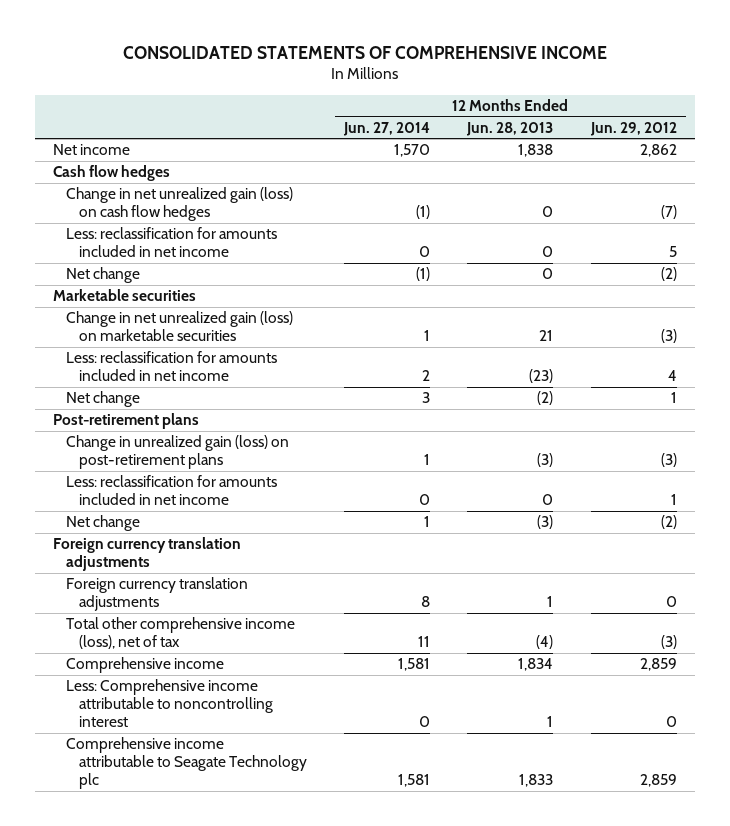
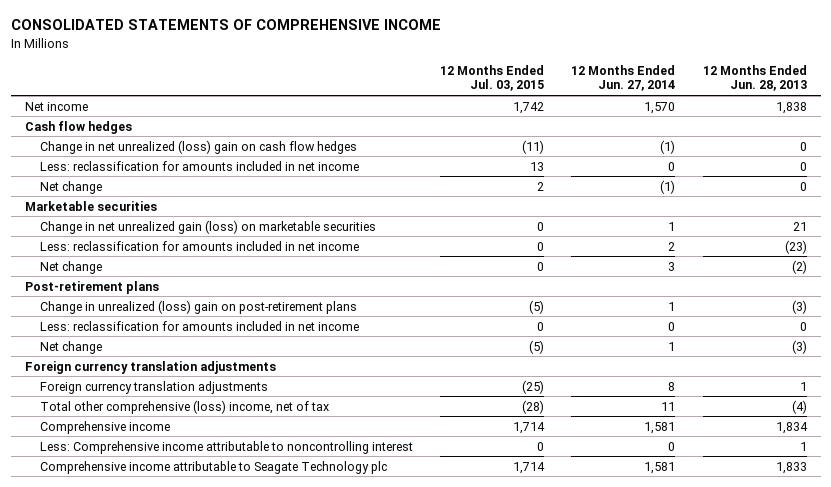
[589,121,677,136] Jun. 29, 2012 -> none
none -> [440,64,545,92] 12 Months Ended Jul. 03, 2015
[66,187,294,222] Change in net unrealized gain (loss) on cash flow hedges -> [39,139,357,154] Change in net unrealized (loss) gain on cash flow hedges
[66,435,290,470] Change in unrealized gain (loss) on post-retirement plans -> [39,299,357,314] Change in unrealized (loss) gain on post-retirement plans
[66,617,296,650] Total other comprehensive income (loss), net of tax -> [39,399,329,414] Total other comprehensive (loss) income, net of tax

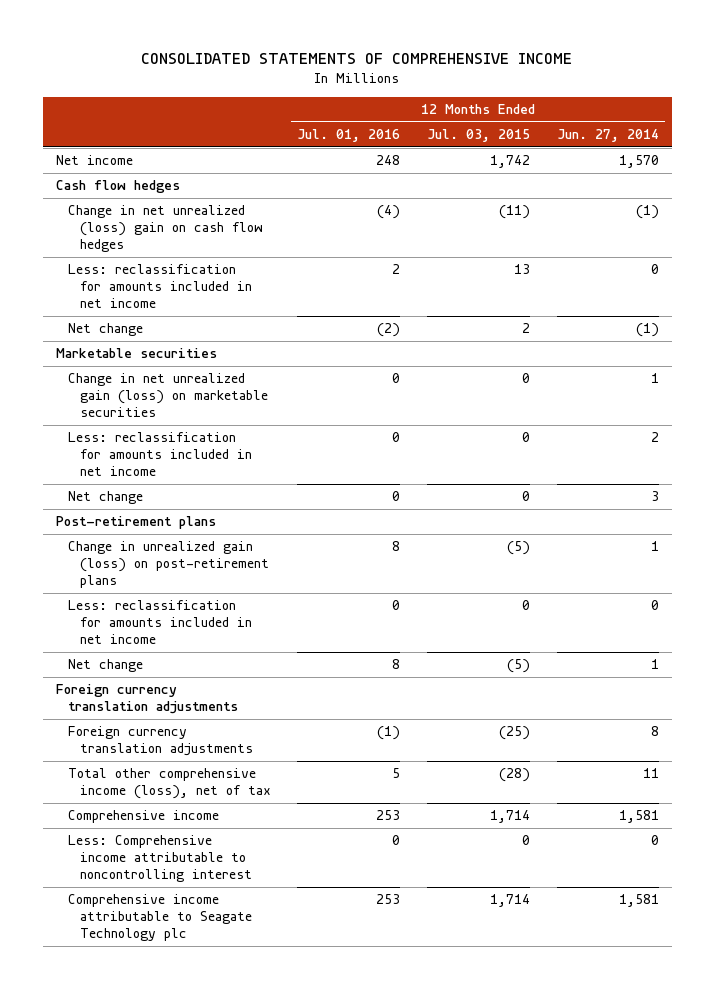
[702,64,807,92] 12 Months Ended Jun. 28, 2013 -> none
none -> [297,129,401,143] Jul. 01, 2016
[39,299,357,314] Change in unrealized (loss) gain on post-retirement plans -> [67,541,269,589] Change in unrealized gain (loss) on post-retirement plans
[39,399,329,414] Total other comprehensive (loss) income, net of tax -> [67,768,271,800] Total other comprehensive income (loss), net of tax

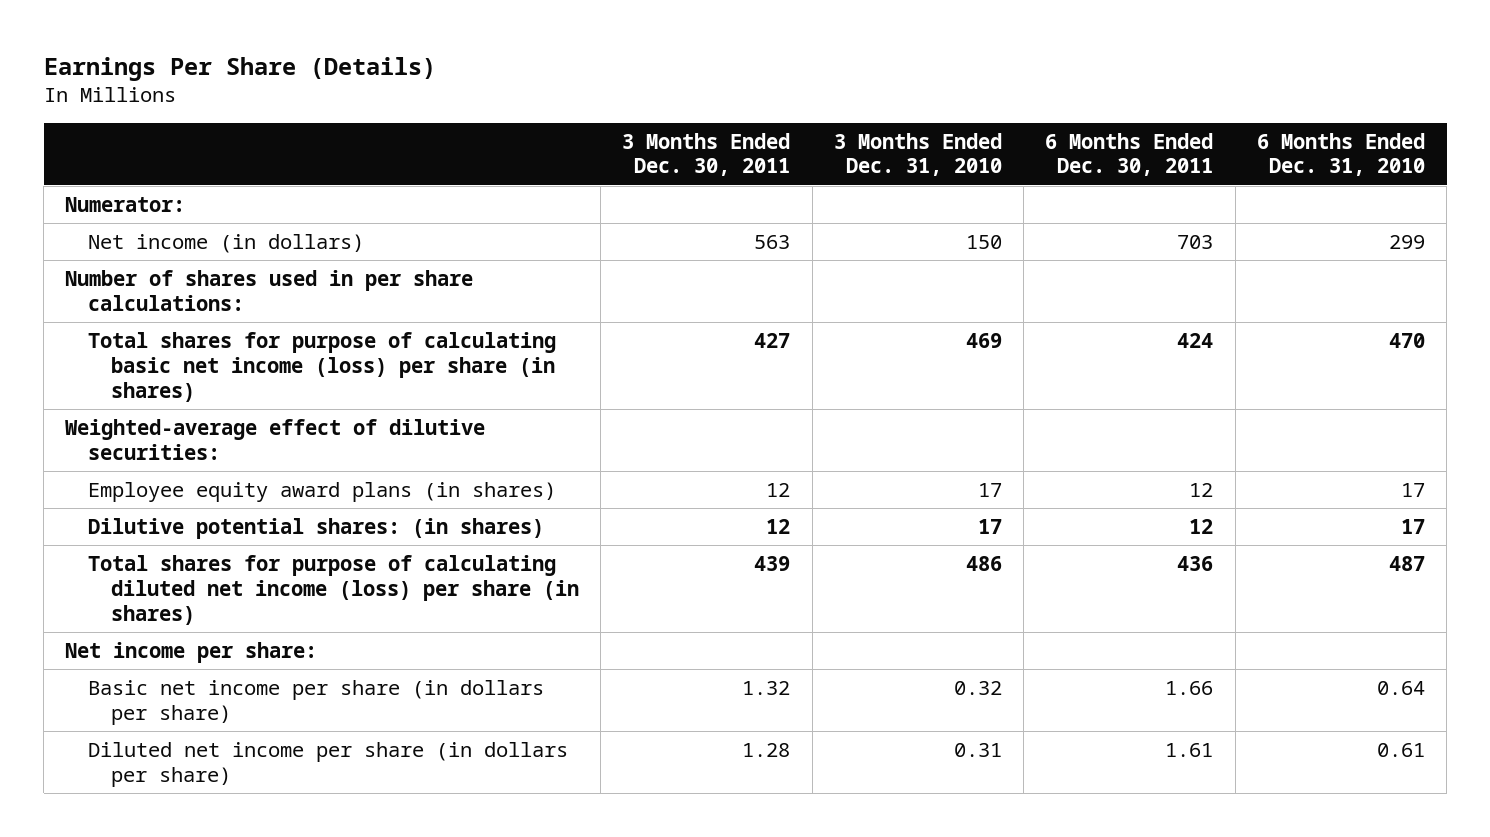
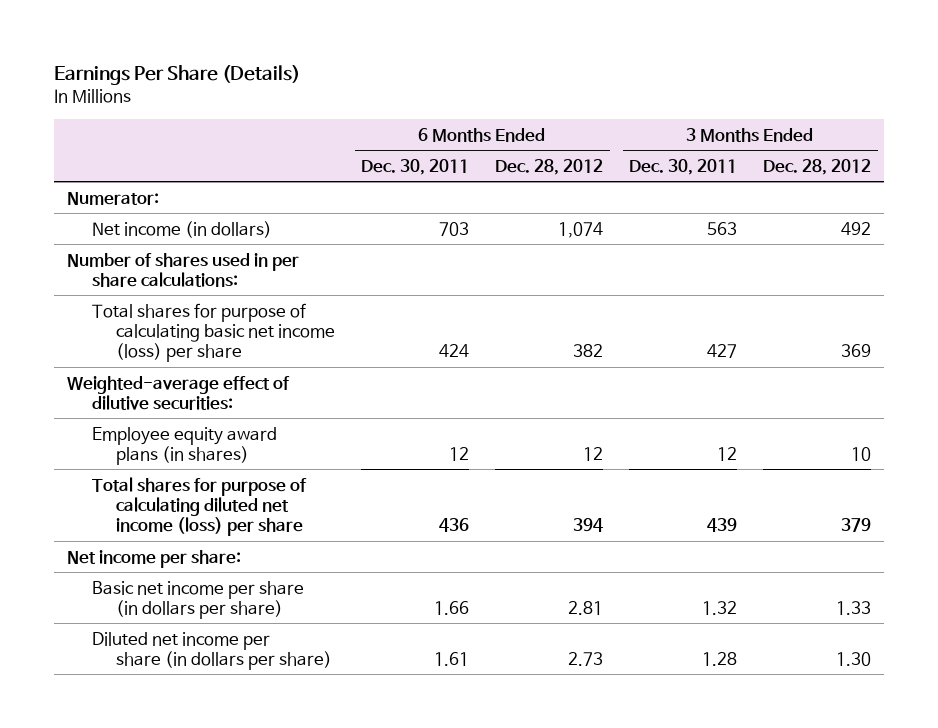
[833,132,1002,177] 3 Months Ended Dec. 31, 2010 -> none
[1256,132,1425,177] 6 Months Ended Dec. 31, 2010 -> none
none -> [495,158,604,175] Dec. 28, 2012
none -> [763,158,872,175] Dec. 28, 2012
[88,331,557,402] Total shares for purpose of calculating basic net income (loss) per share (in shares) -> [91,302,336,363] Total shares for purpose of calculating basic net income (loss) per share
[88,517,545,539] Dilutive potential shares: (in shares) -> none
[88,554,579,625] Total shares for purpose of calculating diluted net income (loss) per share (in shares) -> [91,476,307,537] Total shares for purpose of calculating diluted net income (loss) per share

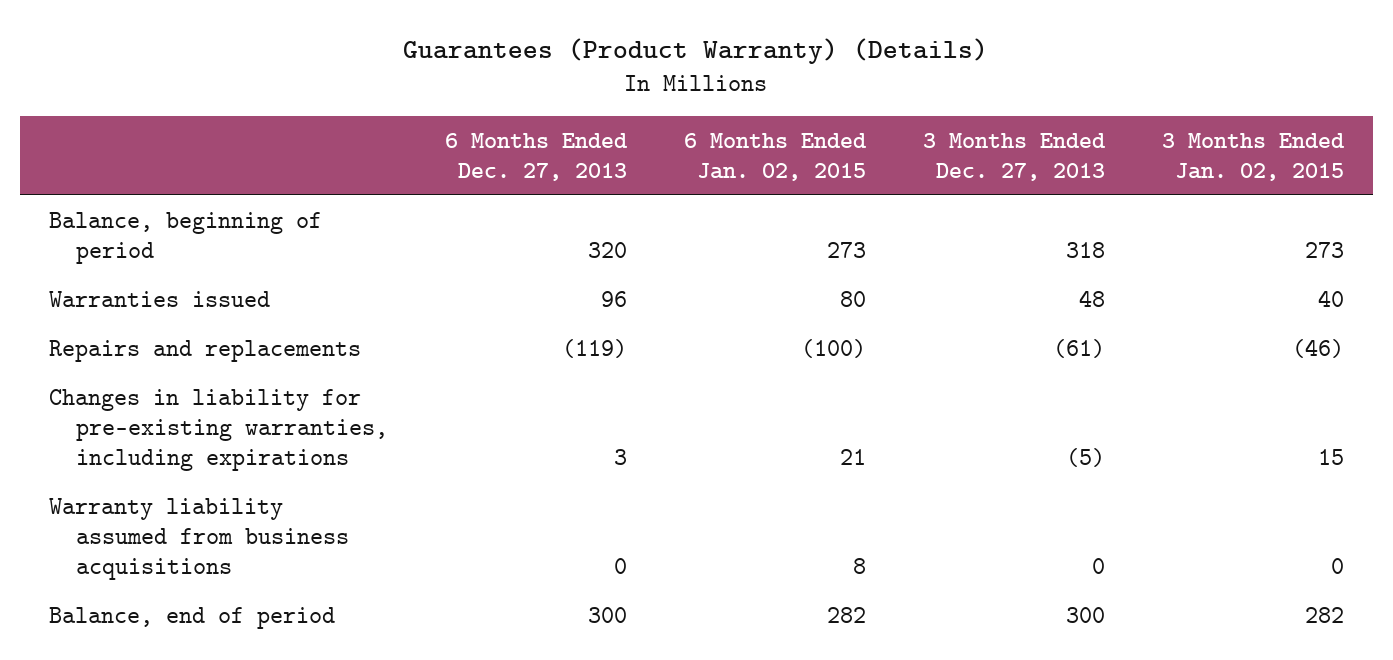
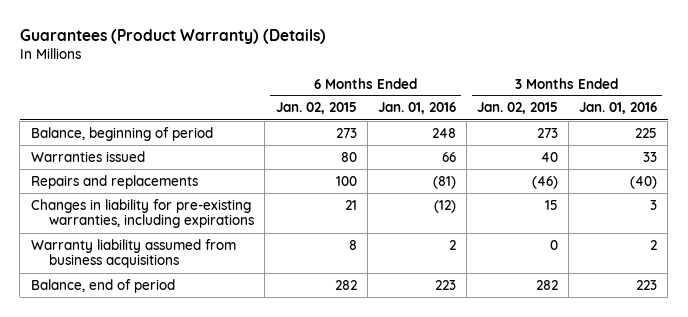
[445,132,629,181] 6 Months Ended Dec. 27, 2013 -> none
[923,132,1107,181] 3 Months Ended Dec. 27, 2013 -> none
none -> [377,102,456,115] Jan. 01, 2016
none -> [579,102,658,115] Jan. 01, 2016
[801,338,867,358] (100) -> [335,175,357,186] 100

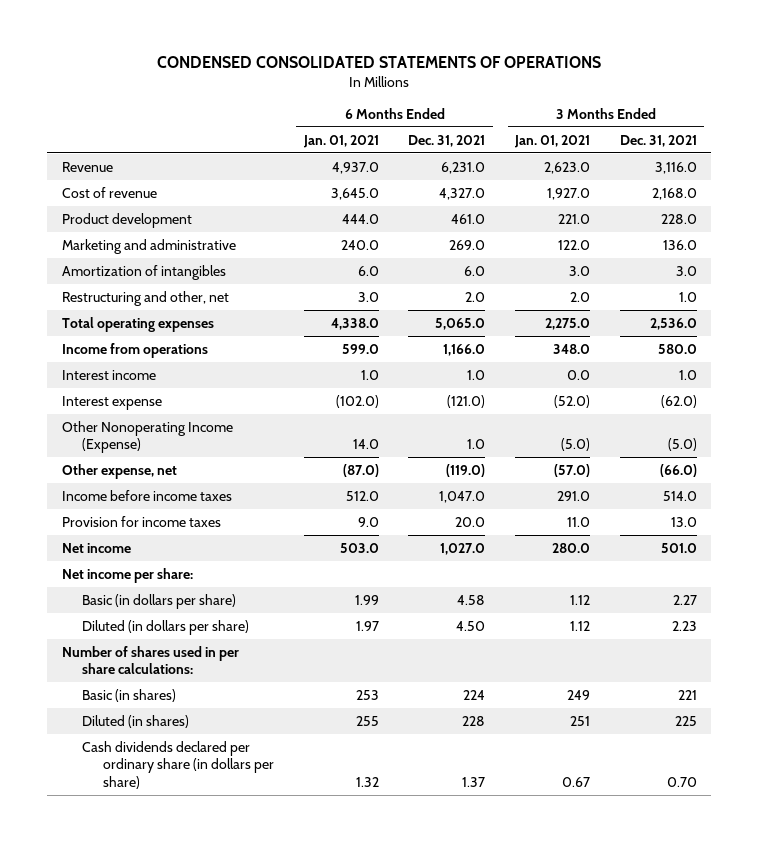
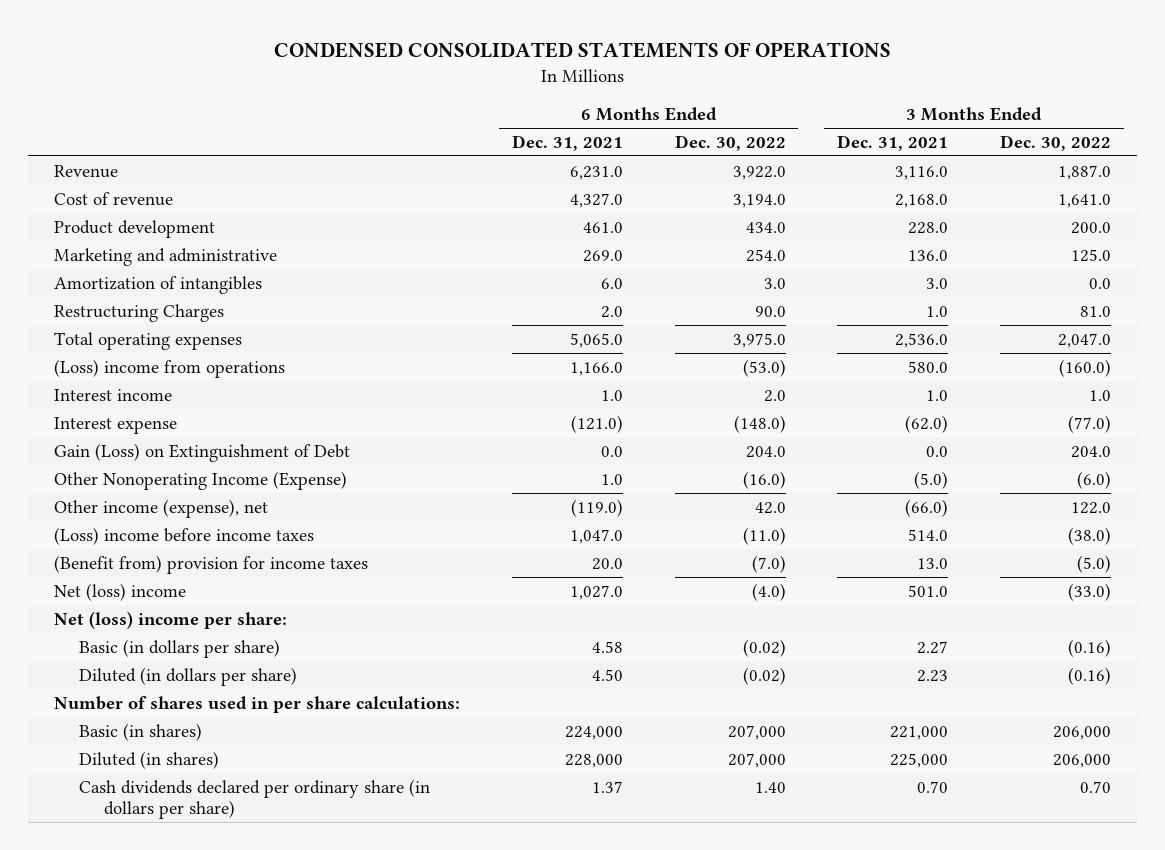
[302,134,379,148] Jan. 01, 2021 -> none
[514,134,591,148] Jan. 01, 2021 -> none
none -> [674,134,786,151] Dec. 30, 2022
none -> [999,134,1111,151] Dec. 30, 2022
[61,290,229,306] Restructuring and other, net -> none
none -> [54,303,225,322] Restructuring Charges
[61,342,208,358] Income from operations -> [54,358,286,378] (Loss) income from operations
none -> [54,442,351,462] Gain (Loss) on Extinguishment of Debt
[61,463,177,479] Other expense, net -> [54,498,269,518] Other income (expense), net
[61,489,232,501] Income before income taxes -> [54,526,315,545] (Loss) income before income taxes
[61,515,221,527] Provision for income taxes -> [54,554,369,574] (Benefit from) provision for income taxes
[61,542,131,553] Net income -> [54,582,187,601] Net (loss) income
[61,567,193,583] Net income per share: -> [54,610,288,629] Net (loss) income per share:
[463,689,486,700] 224 -> [564,725,623,740] 224,000
[677,689,697,700] 221 -> [890,725,949,740] 221,000
[462,715,486,726] 228 -> [564,753,623,768] 228,000
[674,715,697,726] 225 -> [890,752,949,768] 225,000

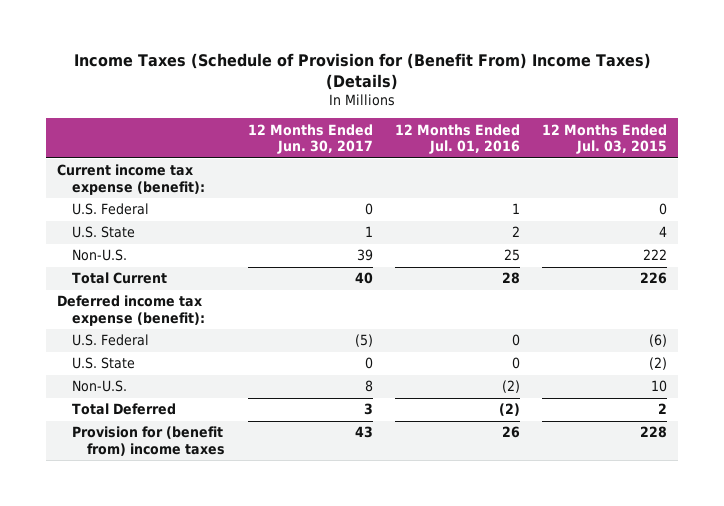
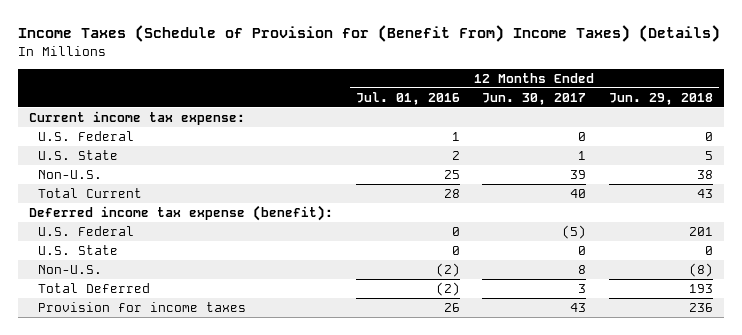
[542,123,668,155] 12 Months Ended Jul. 03, 2015 -> none
none -> [609,92,714,105] Jun. 29, 2018
[56,164,206,195] Current income tax expense (benefit): -> [29,111,246,126] Current income tax expense:
[72,426,226,456] Provision for (benefit from) income taxes -> [38,302,247,313] Provision for income taxes

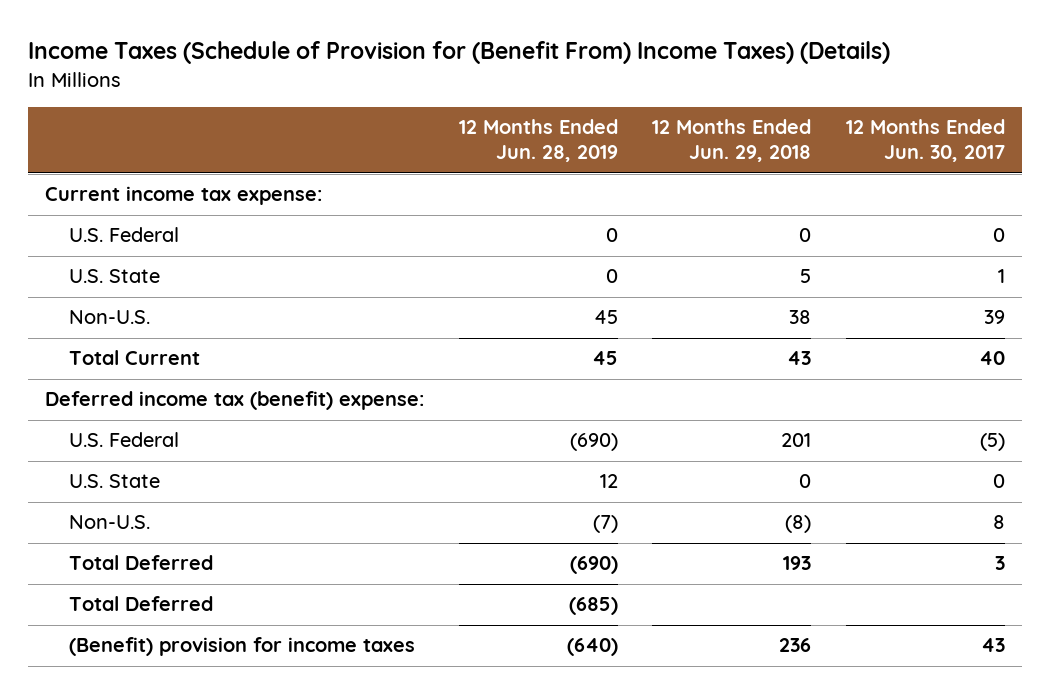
[355,91,460,105] Jul. 01, 2016 -> none
none -> [458,119,618,163] 12 Months Ended Jun. 28, 2019
[29,205,334,222] Deferred income tax expense (benefit): -> [45,391,425,411] Deferred income tax (benefit) expense:
none -> [68,596,213,612] Total Deferred
[38,302,247,313] Provision for income taxes -> [68,637,415,657] (Benefit) provision for income taxes

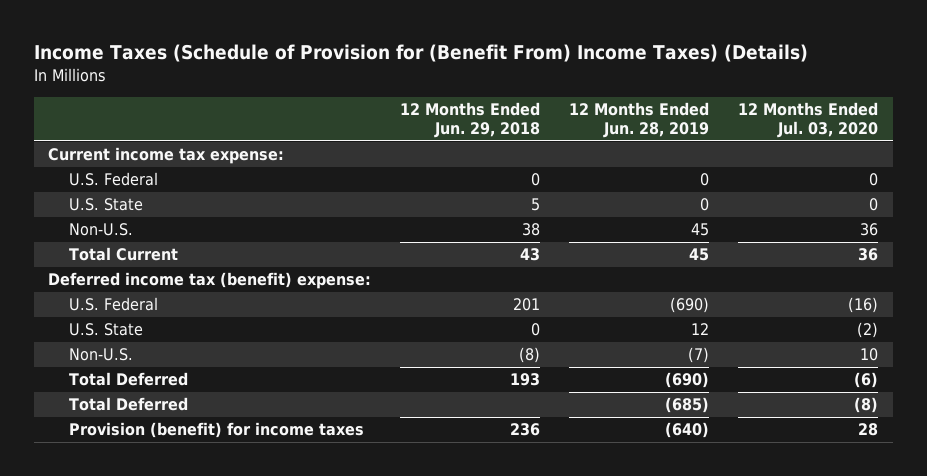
[846,119,1006,163] 12 Months Ended Jun. 30, 2017 -> none
none -> [738,101,879,139] 12 Months Ended Jul. 03, 2020
[68,637,415,657] (Benefit) provision for income taxes -> [68,422,364,439] Provision (benefit) for income taxes

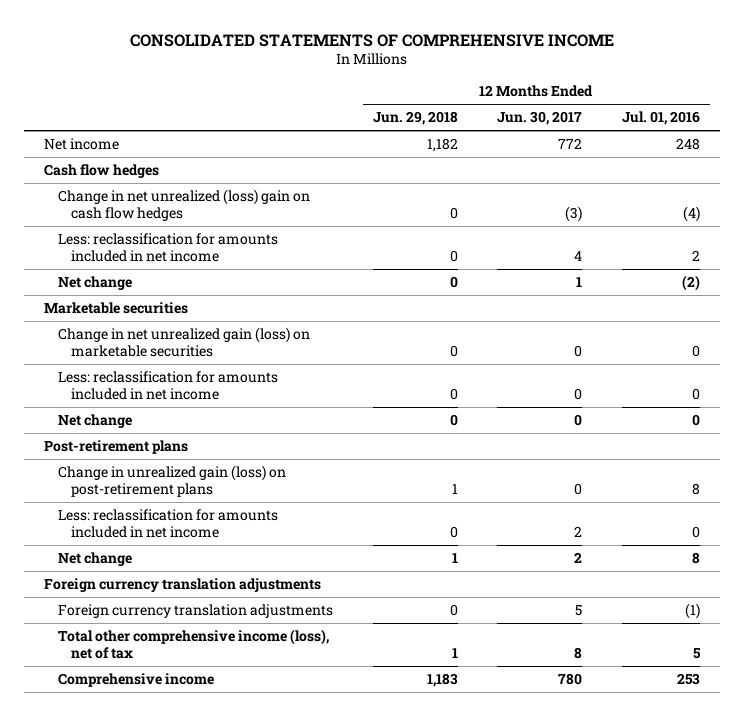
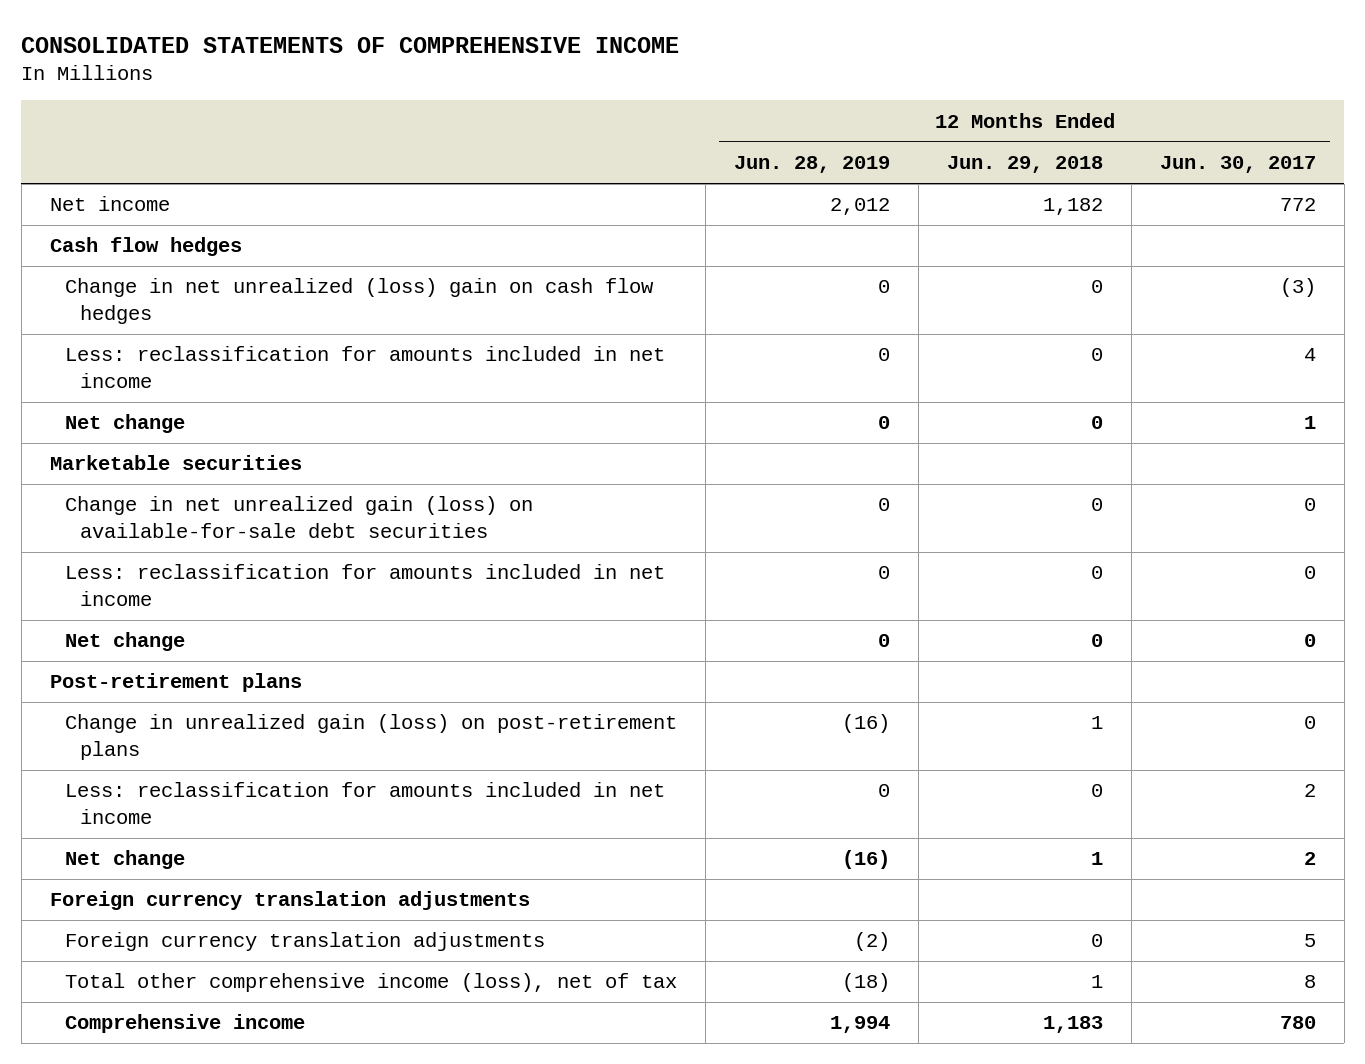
[622,111,701,126] Jul. 01, 2016 -> none
none -> [733,156,890,174] Jun. 28, 2019
[57,326,310,357] Change in net unrealized gain (loss) on marketable securities -> [64,496,533,538] Change in net unrealized gain (loss) on available-for-sale debt securities

